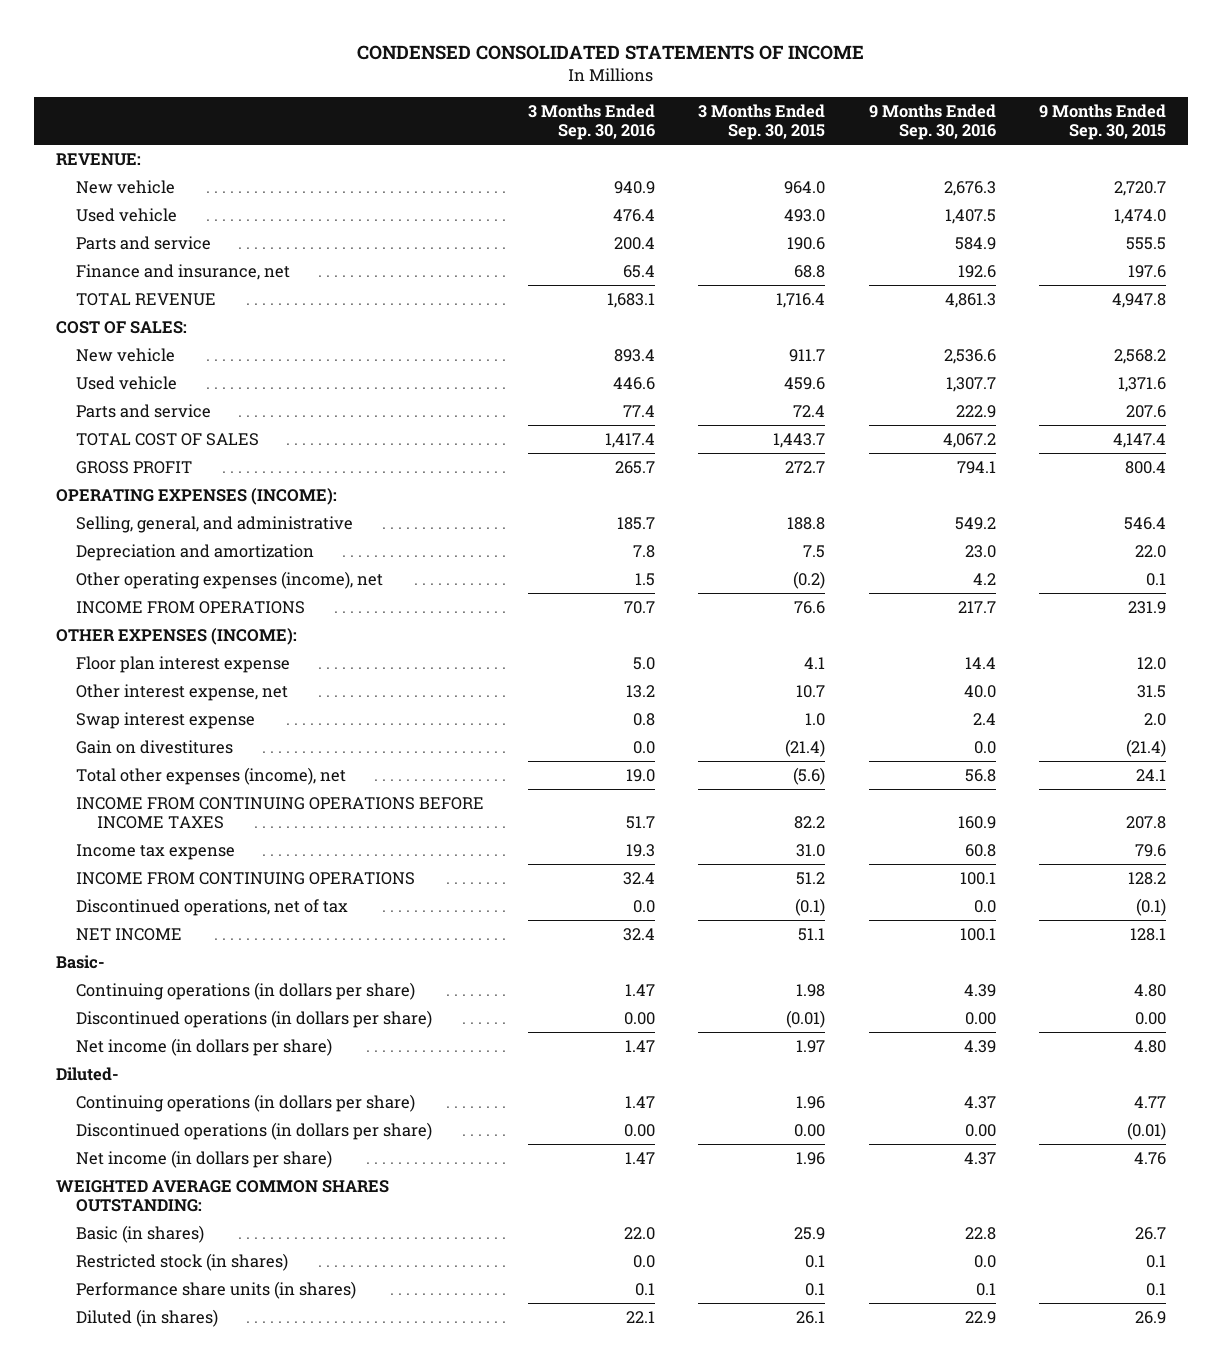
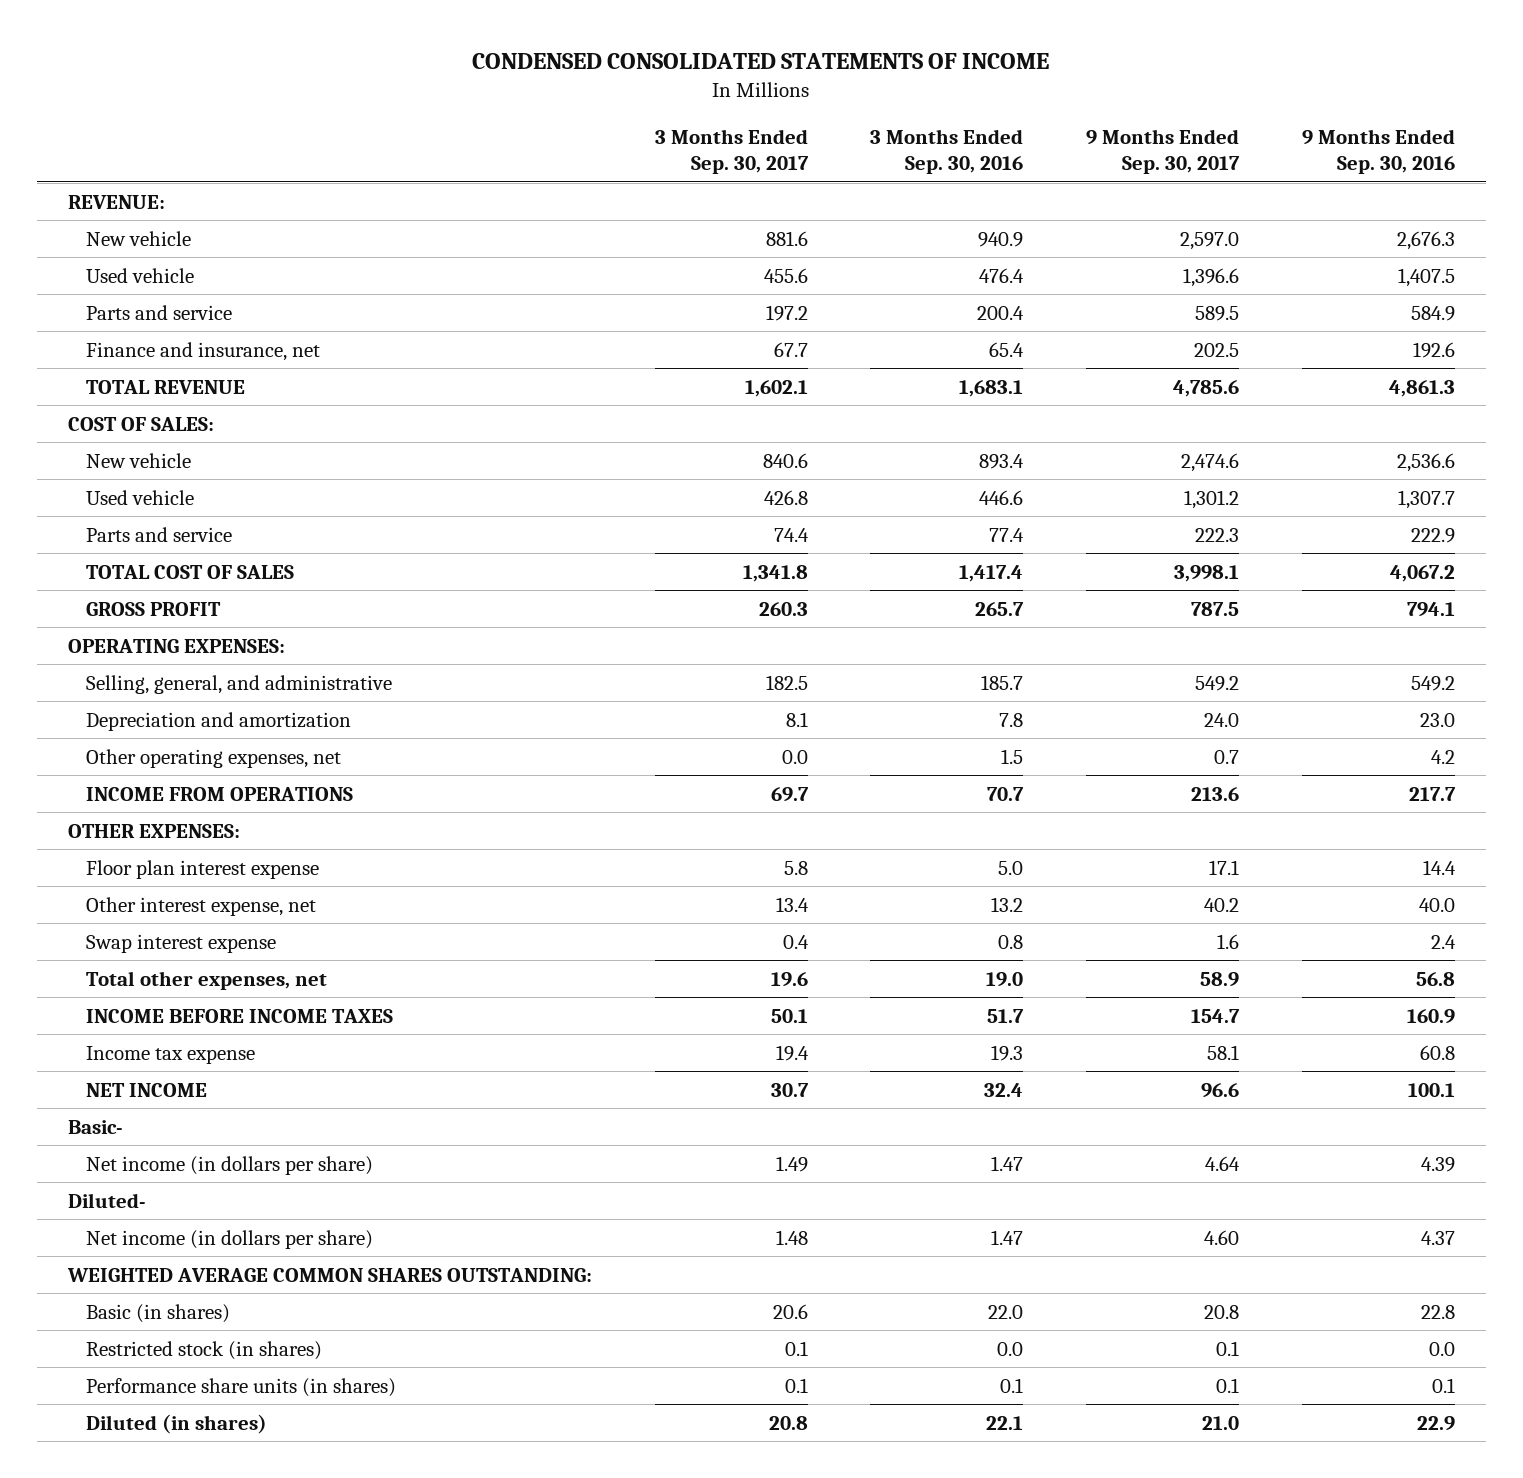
[698,104,826,141] 3 Months Ended Sep. 30, 2015 -> none
[1039,104,1167,141] 9 Months Ended Sep. 30, 2015 -> none
none -> [654,129,809,175] 3 Months Ended Sep. 30, 2017
none -> [1085,129,1240,175] 9 Months Ended Sep. 30, 2017
[55,487,337,505] OPERATING EXPENSES (INCOME): -> [68,638,286,653] OPERATING EXPENSES:
[76,570,384,589] Other operating expenses (income), net -> [86,748,342,768] Other operating expenses, net
[55,627,297,645] OTHER EXPENSES (INCOME): -> [68,823,241,838] OTHER EXPENSES:
[76,739,234,754] Gain on divestitures -> none
[76,766,347,785] Total other expenses (income), net -> [86,970,328,990] Total other expenses, net
[76,796,485,829] INCOME FROM CONTINUING OPERATIONS BEFORE INCOME TAXES -> [86,1008,394,1023] INCOME BEFORE INCOME TAXES
[76,871,416,885] INCOME FROM CONTINUING OPERATIONS -> none
[76,898,349,916] Discontinued operations, net of tax -> none
[76,981,416,1000] Continuing operations (in dollars per share) -> none
[76,1009,433,1028] Discontinued operations (in dollars per share) -> none
[76,1093,416,1112] Continuing operations (in dollars per share) -> none
[76,1121,433,1140] Discontinued operations (in dollars per share) -> none

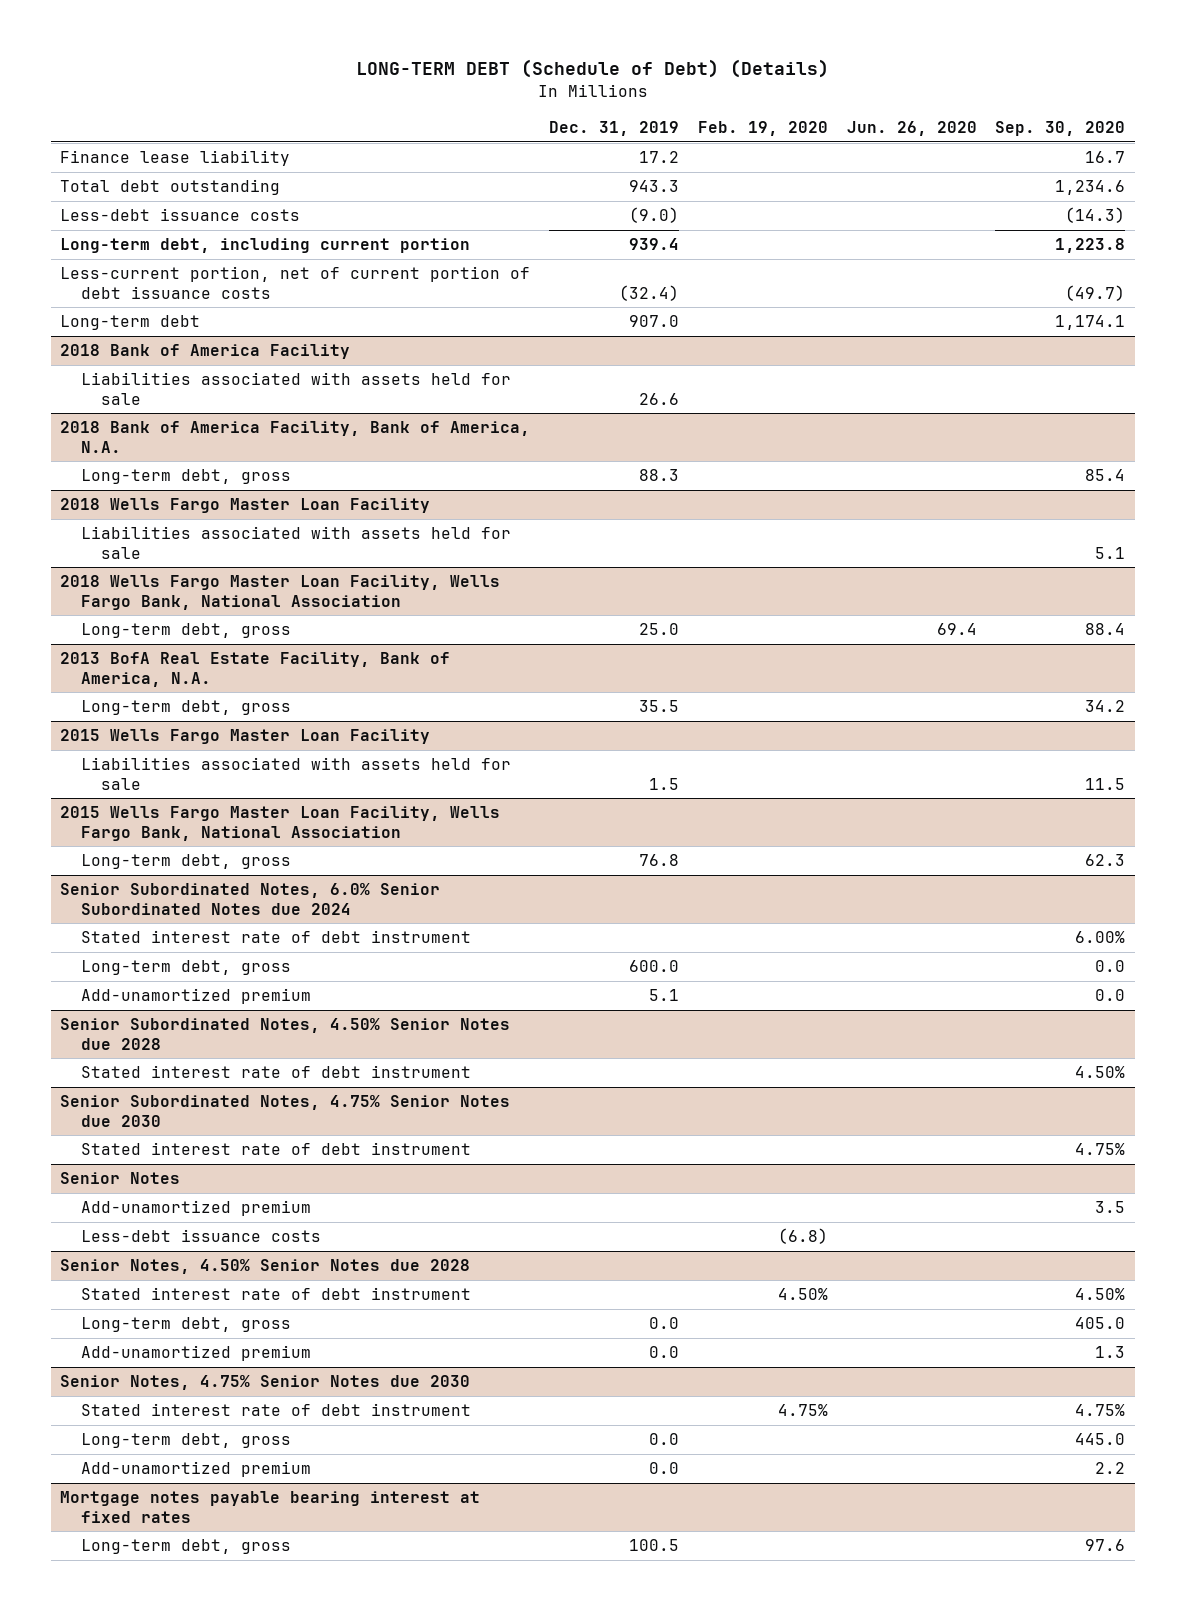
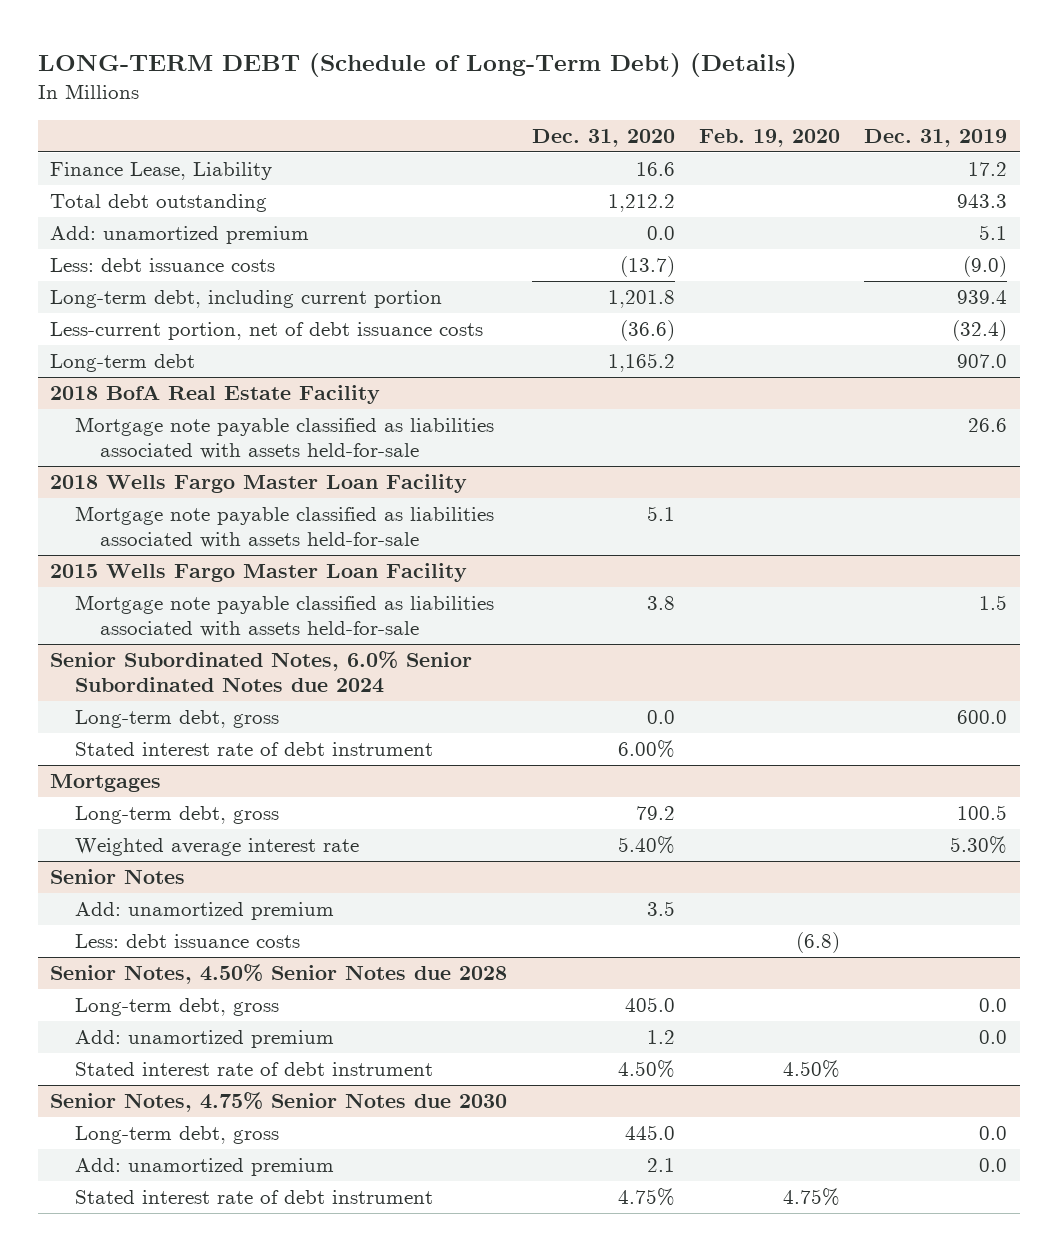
[355,59,829,79] LONG-TERM DEBT (Schedule of Debt) (Details) -> [38,52,798,77] LONG-TERM DEBT (Schedule of Long-Term Debt) (Details)
[846,120,977,136] Jun. 26, 2020 -> none
[995,120,1126,136] Sep. 30, 2020 -> none
none -> [531,128,675,147] Dec. 31, 2020
[60,150,291,167] Finance lease liability -> [50,162,273,181] Finance Lease, Liability
none -> [50,226,310,245] Add: unamortized premium
[60,208,301,222] Less-debt issuance costs -> [50,258,276,273] Less: debt issuance costs
[60,266,531,299] Less-current portion, net of current portion of debt issuance costs -> [50,322,484,341] Less-current portion, net of debt issuance costs
[60,421,531,453] 2018 Bank of America Facility, Bank of America, N.A. -> none
[80,469,291,485] Long-term debt, gross -> none
[60,344,351,360] 2018 Bank of America Facility -> [50,385,381,405] 2018 BofA Real Estate Facility
[80,372,511,405] Liabilities associated with assets held for sale -> [75,417,495,459] Mortgage note payable classified as liabilities associated with assets held-for-sale
[60,575,501,610] 2018 Wells Fargo Master Loan Facility, Wells Fargo Bank, National Association -> none
[80,623,291,639] Long-term debt, gross -> none
[60,652,451,687] 2013 BofA Real Estate Facility, Bank of America, N.A. -> none
[80,700,291,716] Long-term debt, gross -> none
[80,526,511,559] Liabilities associated with assets held for sale -> [75,506,495,548] Mortgage note payable classified as liabilities associated with assets held-for-sale
[60,806,501,841] 2015 Wells Fargo Master Loan Facility, Wells Fargo Bank, National Association -> none
[80,854,291,870] Long-term debt, gross -> none
[80,757,511,790] Liabilities associated with assets held for sale -> [75,595,495,637] Mortgage note payable classified as liabilities associated with assets held-for-sale
[80,930,471,944] Stated interest rate of debt instrument -> none
[80,988,311,1005] Add-unamortized premium -> none
[60,1018,511,1050] Senior Subordinated Notes, 4.50% Senior Notes due 2028 -> none
[60,1095,511,1127] Senior Subordinated Notes, 4.75% Senior Notes due 2030 -> none
[80,1142,471,1156] Stated interest rate of debt instrument -> none
none -> [50,774,162,793] Mortgages
none -> [75,806,280,825] Long-term debt, gross
none -> [75,838,360,857] Weighted average interest rate
[80,1200,311,1217] Add-unamortized premium -> [75,902,335,921] Add: unamortized premium
[80,1229,321,1243] Less-debt issuance costs -> [75,934,301,949] Less: debt issuance costs
[80,1345,311,1362] Add-unamortized premium -> [75,1030,335,1049] Add: unamortized premium
[80,1287,471,1301] Stated interest rate of debt instrument -> [75,1062,434,1077] Stated interest rate of debt instrument
[60,1491,481,1523] Mortgage notes payable bearing interest at fixed rates -> none
[80,1539,291,1555] Long-term debt, gross -> none
[80,1461,311,1478] Add-unamortized premium -> [75,1158,335,1177] Add: unamortized premium
[80,1403,471,1417] Stated interest rate of debt instrument -> [75,1190,434,1205] Stated interest rate of debt instrument

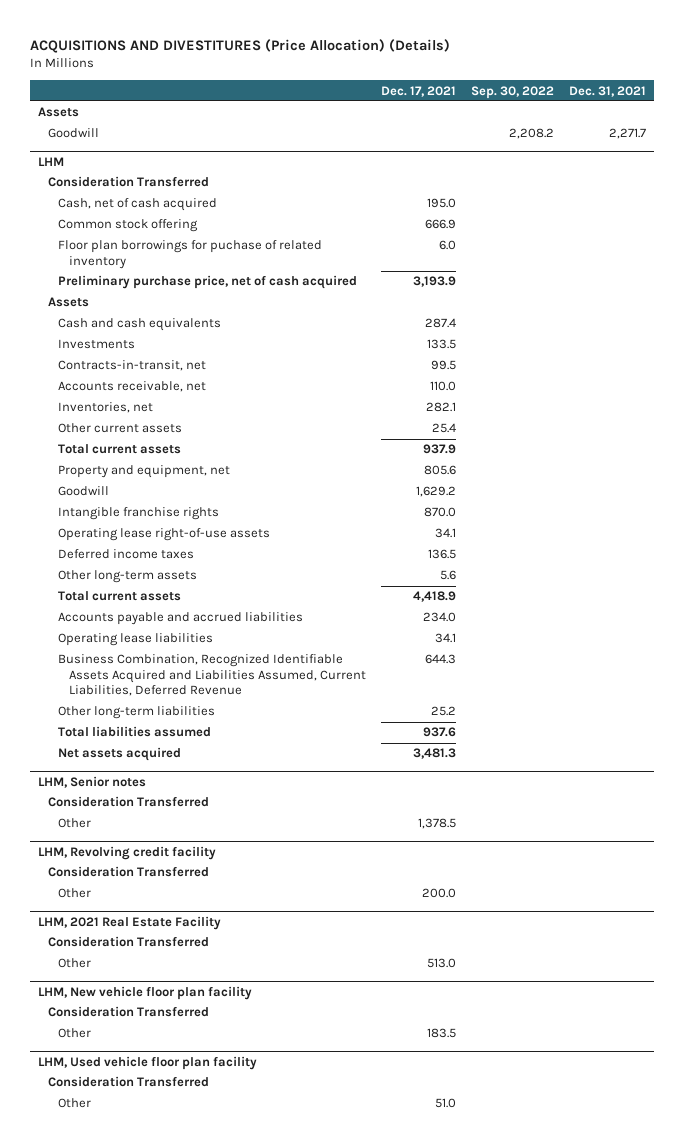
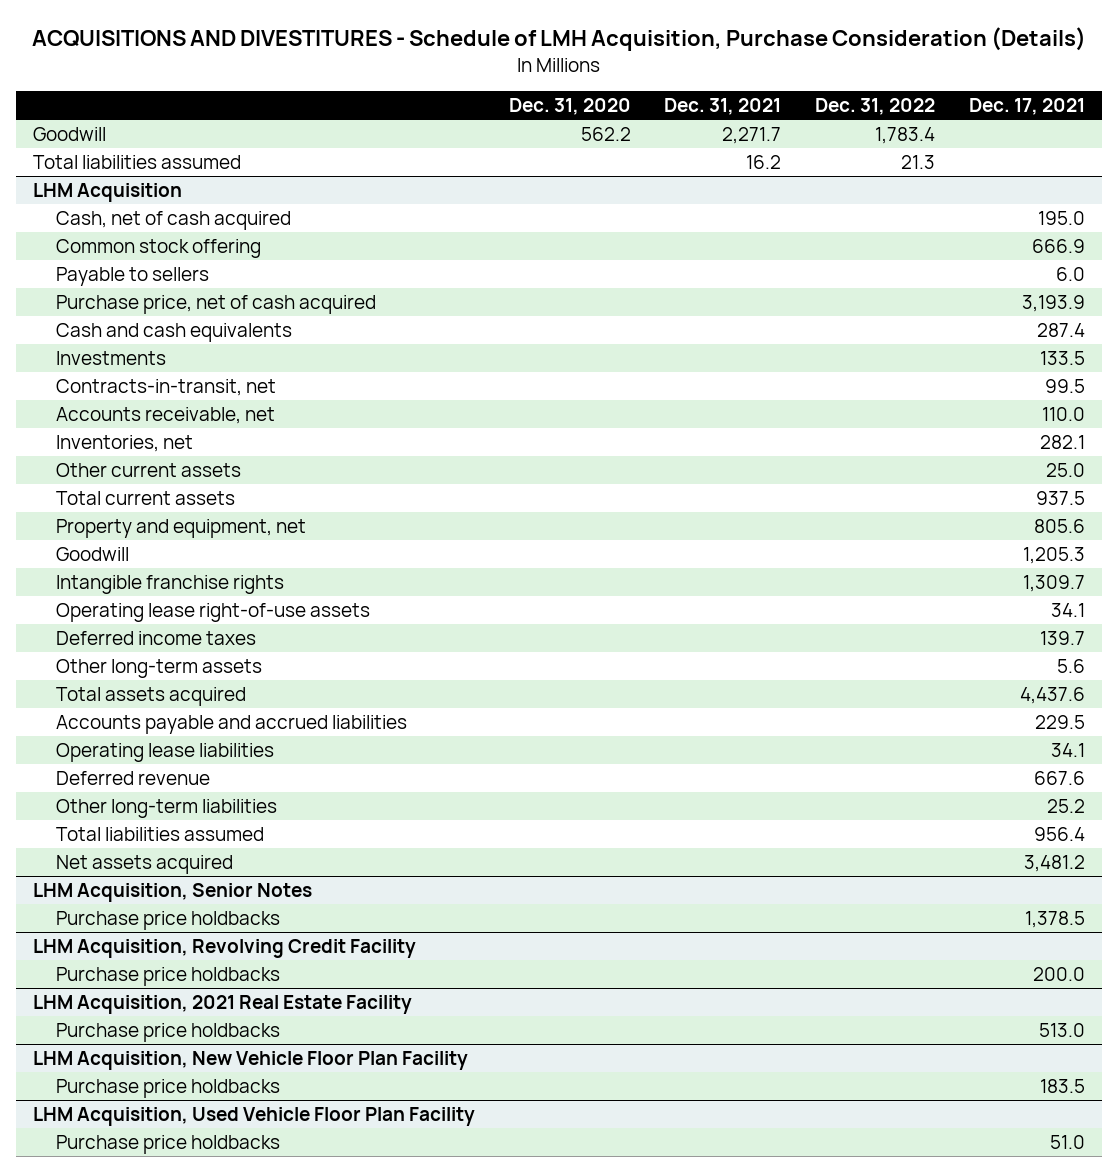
[30,39,451,54] ACQUISITIONS AND DIVESTITURES (Price Allocation) (Details) -> [31,26,1086,51] ACQUISITIONS AND DIVESTITURES - Schedule of LMH Acquisition, Purchase Consideration (Details)
[470,85,554,99] Sep. 30, 2022 -> none
none -> [508,97,631,115] Dec. 31, 2020
none -> [815,97,936,115] Dec. 31, 2022
[37,107,79,118] Assets -> none
[48,176,210,188] Consideration Transferred -> none
none -> [33,155,242,170] Total liabilities assumed
[37,157,64,167] LHM -> [33,183,183,203] LHM Acquisition
[48,297,90,308] Assets -> none
[58,240,323,269] Floor plan borrowings for puchase of related inventory -> [55,267,209,287] Payable to sellers
[58,275,358,290] Preliminary purchase price, net of cash acquired -> [55,295,376,315] Purchase price, net of cash acquired
[431,423,456,434] 25.4 -> [1045,463,1085,478] 25.0
[422,444,456,455] 937.9 -> [1035,491,1085,506] 937.5
[415,486,456,498] 1,629.2 -> [1022,547,1085,565] 1,205.3
[423,507,456,518] 870.0 -> [1022,575,1085,593] 1,309.7
[427,549,456,560] 136.5 -> [1039,631,1085,646] 139.7
[58,591,182,602] Total current assets -> [55,687,246,707] Total assets acquired
[412,591,456,603] 4,418.9 -> [1019,687,1085,705] 4,437.6
[422,612,456,623] 234.0 -> [1034,715,1085,730] 229.5
[58,654,366,697] Business Combination, Recognized Identifiable Assets Acquired and Liabilities Assumed, Current Liabilities, Deferred Revenue -> none
none -> [55,771,210,786] Deferred revenue
[48,796,210,808] Consideration Transferred -> none
[48,866,210,878] Consideration Transferred -> none
[48,936,210,948] Consideration Transferred -> none
[48,1006,210,1018] Consideration Transferred -> none
[48,1076,210,1088] Consideration Transferred -> none
[422,727,456,738] 937.6 -> [1033,827,1085,842] 956.4
[412,748,456,760] 3,481.3 -> [1023,855,1085,873] 3,481.2
[37,776,146,789] LHM, Senior notes -> [33,883,313,903] LHM Acquisition, Senior Notes
[58,818,92,829] Other -> [55,911,280,931] Purchase price holdbacks
[37,846,216,861] LHM, Revolving credit facility -> [33,939,417,959] LHM Acquisition, Revolving Credit Facility
[58,888,92,899] Other -> [55,967,280,987] Purchase price holdbacks
[37,916,221,931] LHM, 2021 Real Estate Facility -> [33,995,413,1015] LHM Acquisition, 2021 Real Estate Facility
[58,958,92,969] Other -> [55,1023,280,1043] Purchase price holdbacks
[37,986,252,1001] LHM, New vehicle floor plan facility -> [33,1051,469,1071] LHM Acquisition, New Vehicle Floor Plan Facility
[58,1028,92,1039] Other -> [55,1079,280,1099] Purchase price holdbacks
[37,1056,257,1071] LHM, Used vehicle floor plan facility -> [33,1107,476,1127] LHM Acquisition, Used Vehicle Floor Plan Facility
[58,1098,92,1109] Other -> [55,1135,280,1155] Purchase price holdbacks

